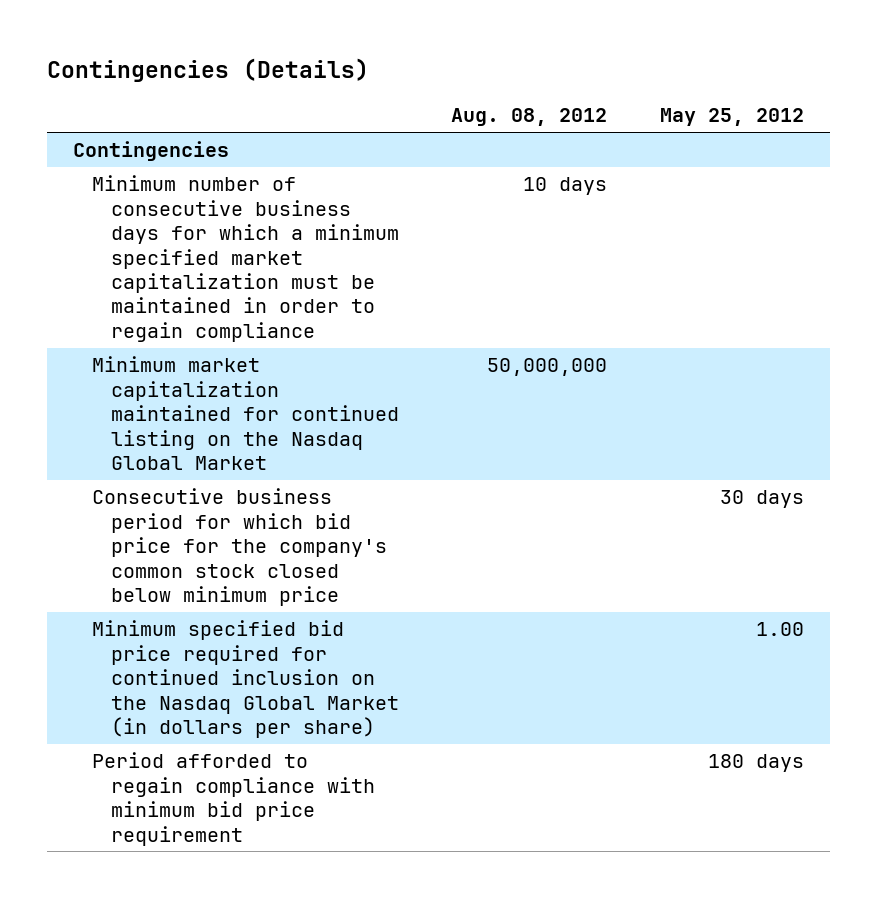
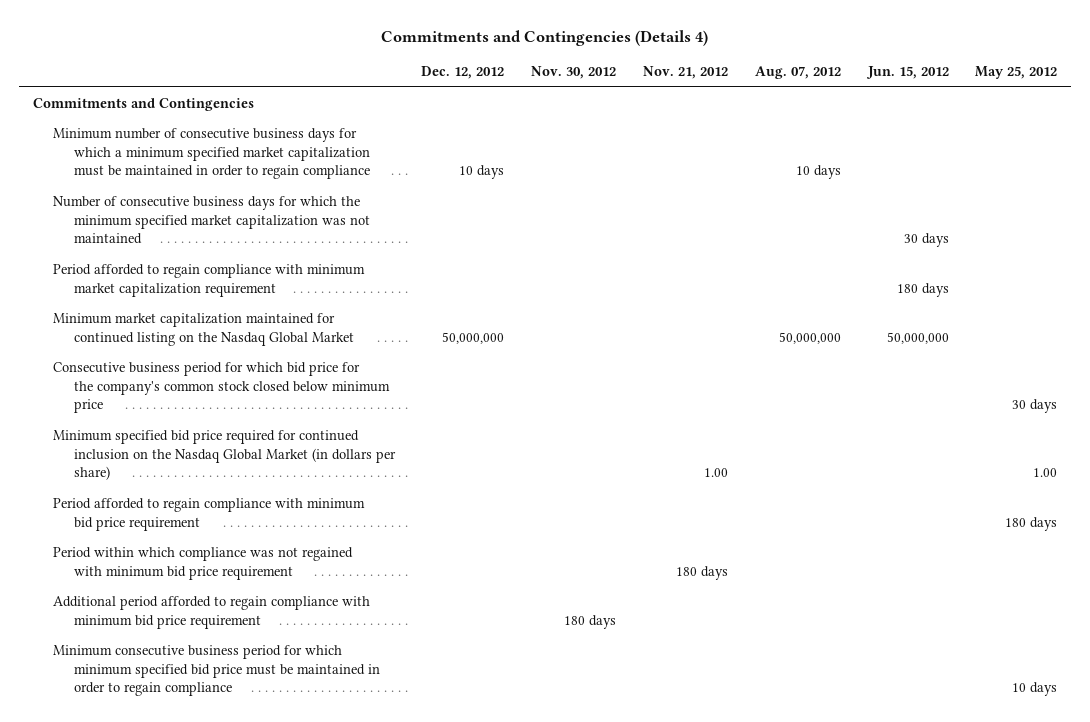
[47,58,370,83] Contingencies (Details) -> [381,29,709,46] Commitments and Contingencies (Details 4)
[451,108,608,127] Aug. 08, 2012 -> none
none -> [421,66,505,80] Dec. 12, 2012
none -> [531,66,617,80] Nov. 30, 2012
none -> [642,66,728,80] Nov. 21, 2012
none -> [754,66,841,80] Aug. 07, 2012
none -> [865,66,949,80] Jun. 15, 2012
[73,141,230,162] Contingencies -> [32,97,254,111] Commitments and Contingencies
none -> [53,195,370,245] Number of consecutive business days for which the minimum specified market capitalization was not maintained
none -> [53,263,366,297] Period afforded to regain compliance with minimum market capitalization requirement
none -> [53,546,354,580] Period within which compliance was not regained with minimum bid price requirement
none -> [53,595,371,629] Additional period afforded to regain compliance with minimum bid price requirement
none -> [53,644,380,697] Minimum consecutive business period for which minimum specified bid price must be maintained in order to regain compliance

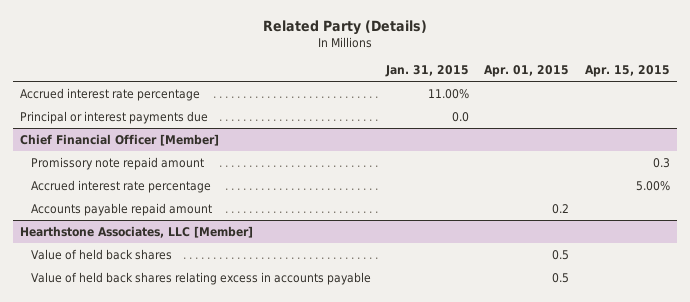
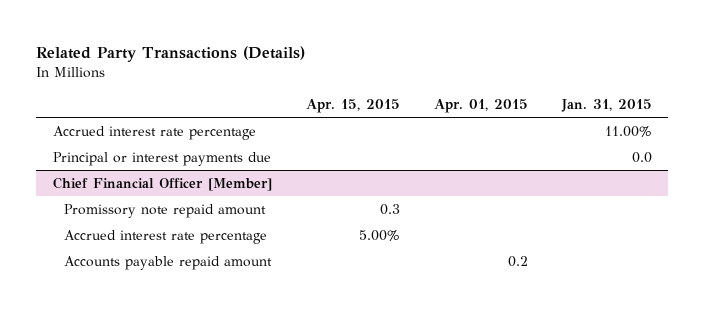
[263,20,428,36] Related Party (Details) -> [36,45,306,62] Related Party Transactions (Details)
[20,225,254,238] Hearthstone Associates, LLC [Member] -> none
[30,248,172,260] Value of held back shares -> none
[30,271,371,285] Value of held back shares relating excess in accounts payable -> none

